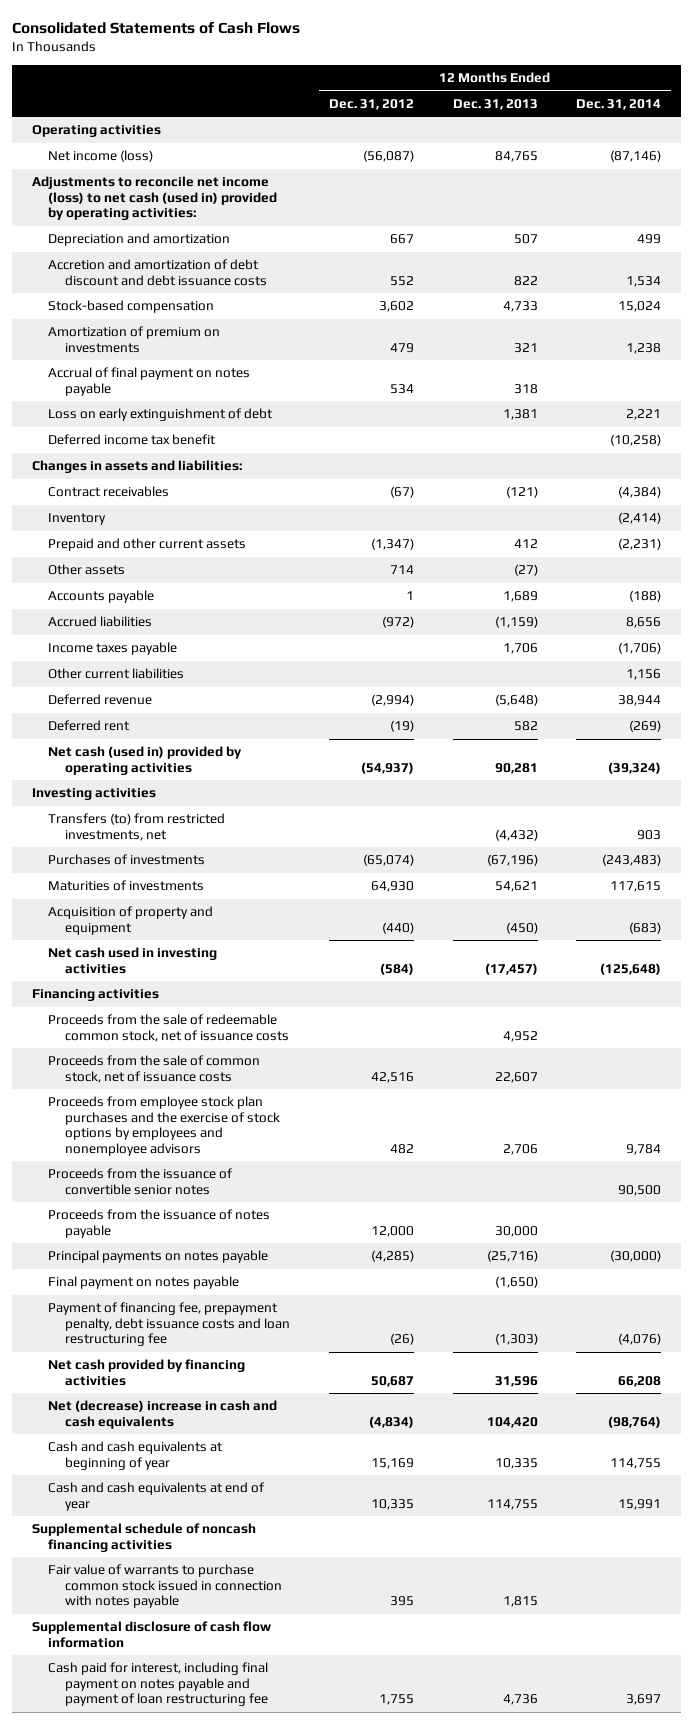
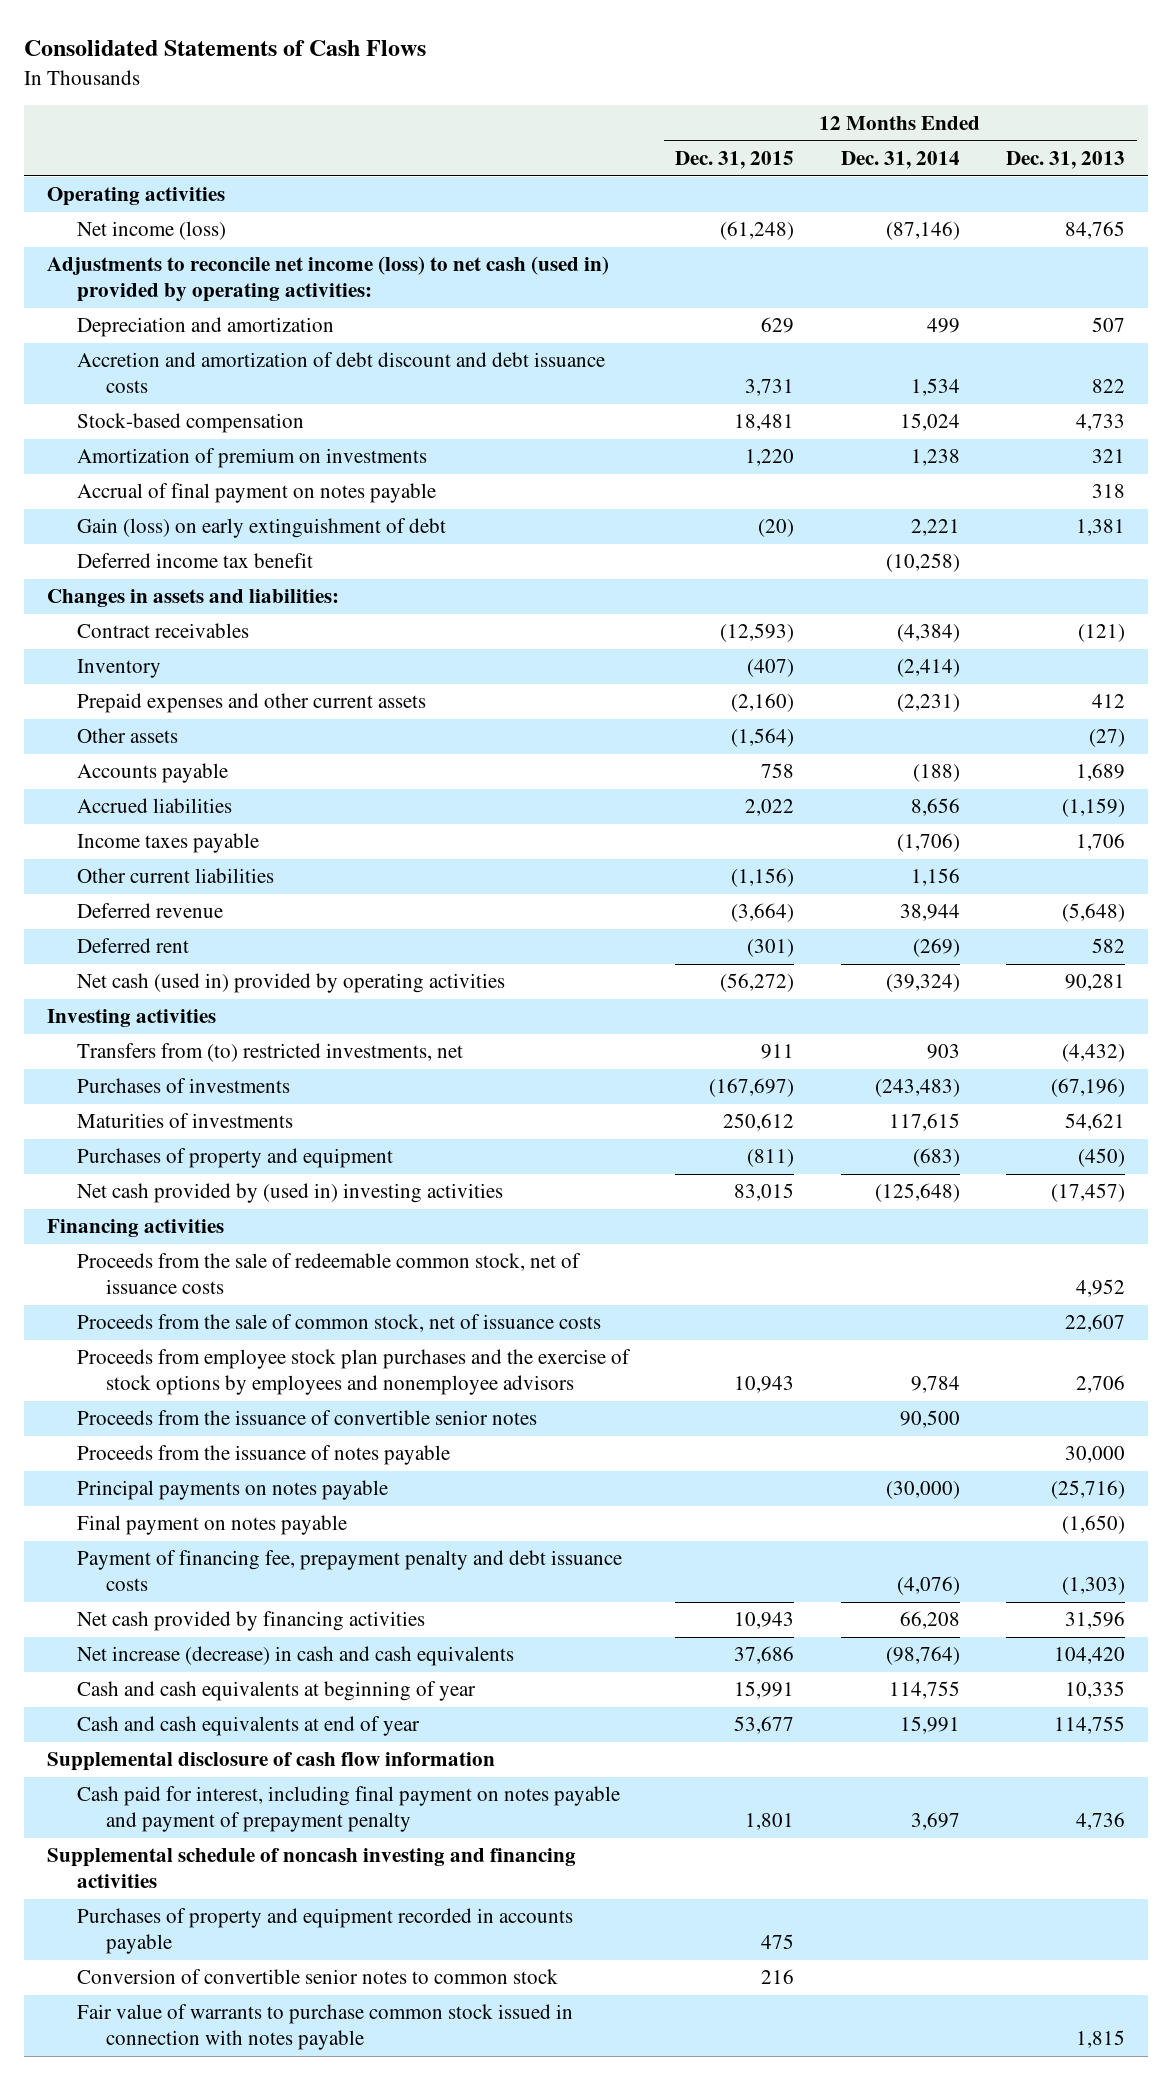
[328,98,414,110] Dec. 31, 2012 -> none
none -> [675,151,795,170] Dec. 31, 2015
[48,408,274,422] Loss on early extinguishment of debt -> [76,518,446,539] Gain (loss) on early extinguishment of debt
[48,538,247,552] Prepaid and other current assets -> [76,693,426,714] Prepaid expenses and other current assets
[48,813,226,841] Transfers (to) from restricted investments, net -> [76,1043,463,1063] Transfers from (to) restricted investments, net
[48,906,214,935] Acquisition of property and equipment -> [76,1148,393,1169] Purchases of property and equipment
[48,947,218,974] Net cash used in investing activities -> [76,1183,503,1204] Net cash provided by (used in) investing activities
[48,1302,290,1347] Payment of financing fee, prepayment penalty, debt issuance costs and loan restructuring fee -> [76,1550,622,1592] Payment of financing fee, prepayment penalty and debt issuance costs
[48,1400,278,1429] Net (decrease) increase in cash and cash equivalents -> [76,1646,514,1667] Net increase (decrease) in cash and cash equivalents
[31,1523,256,1552] Supplemental schedule of noncash financing activities -> none
[48,1662,269,1707] Cash paid for interest, including final payment on notes payable and payment of loan restructuring fee -> [76,1786,620,1833] Cash paid for interest, including final payment on notes payable and payment of prepayment penalty
none -> [47,1848,577,1889] Supplemental schedule of noncash investing and financing activities
none -> [76,1908,573,1955] Purchases of property and equipment recorded in accounts payable
none -> [76,1969,558,1985] Conversion of convertible senior notes to common stock
[48,1564,282,1609] Fair value of warrants to purchase common stock issued in connection with notes payable -> [76,2004,573,2051] Fair value of warrants to purchase common stock issued in connection with notes payable

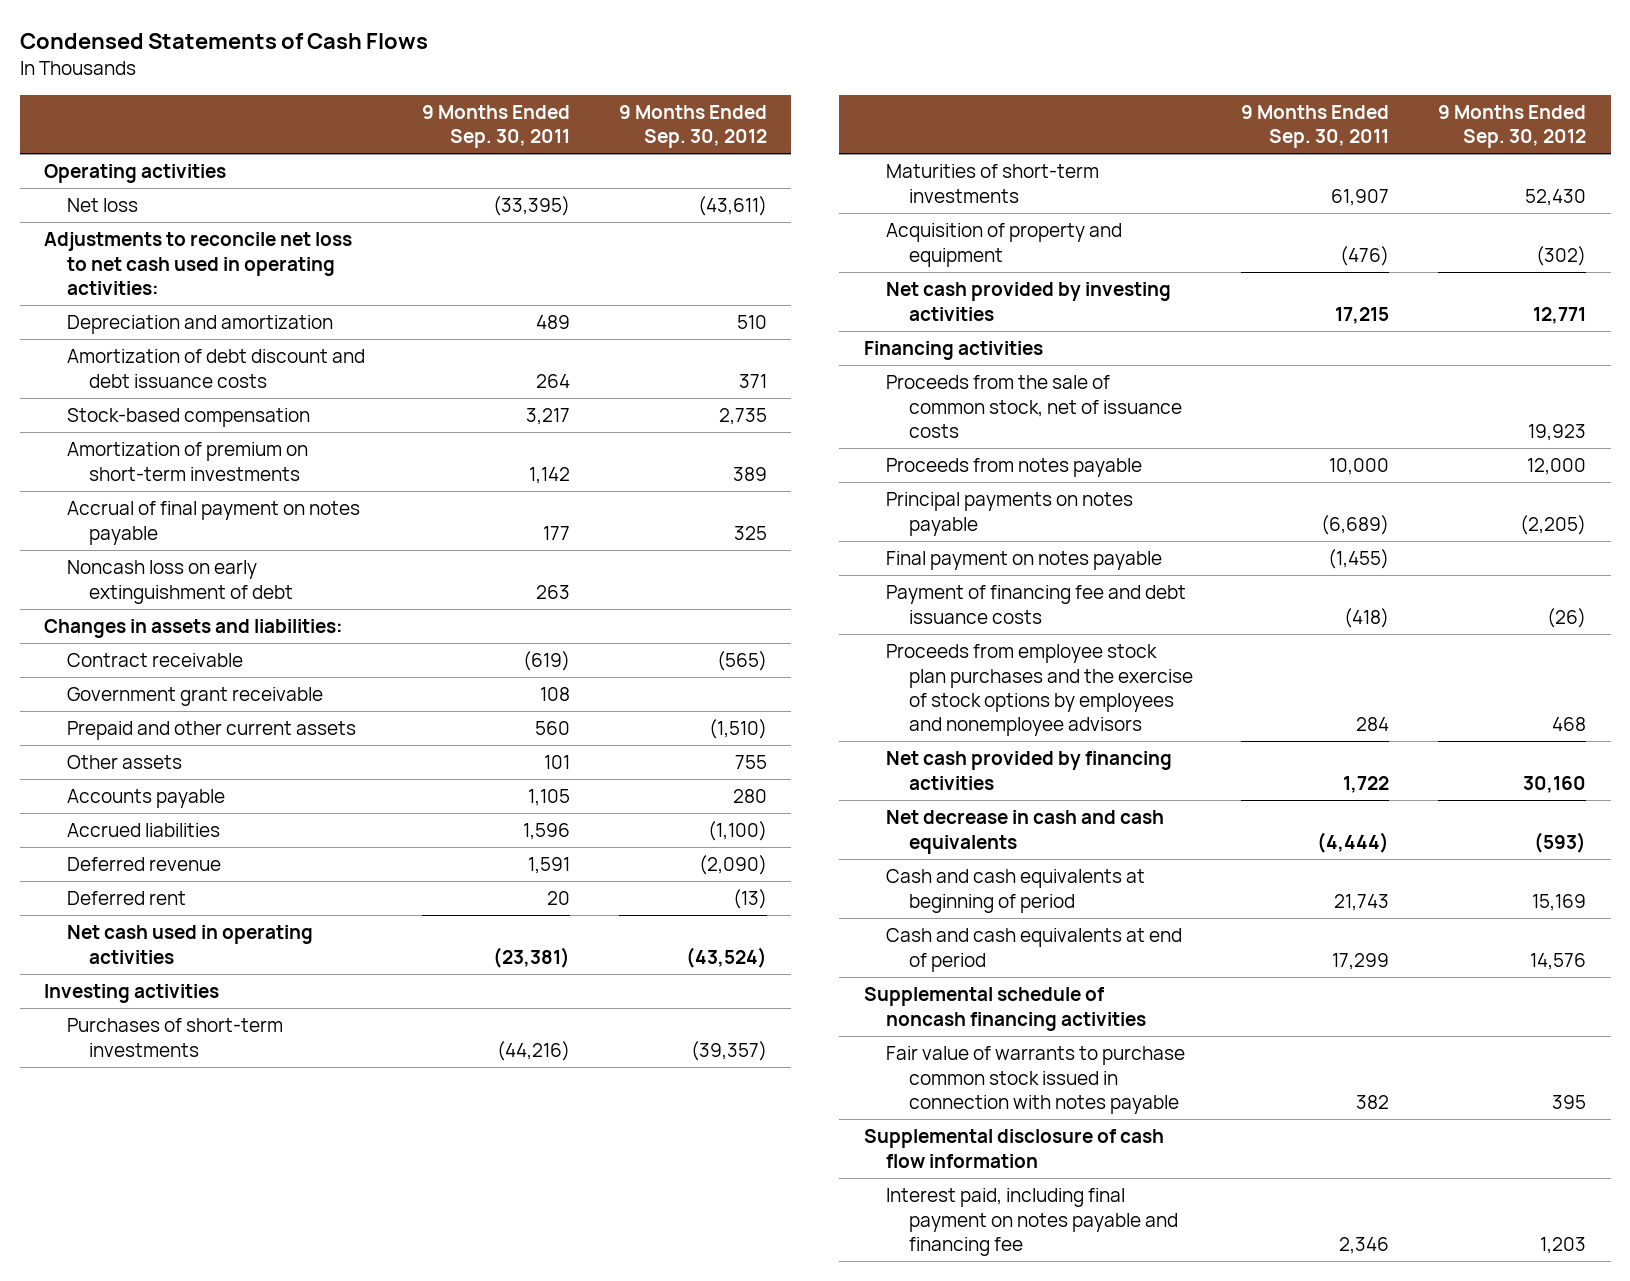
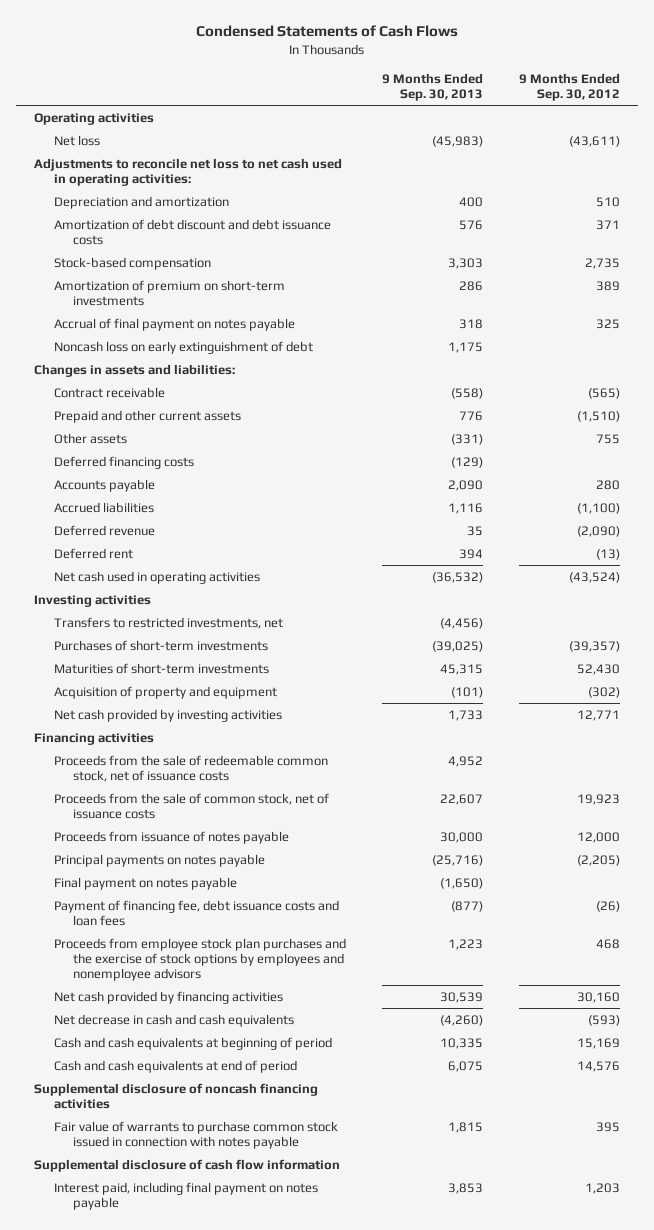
[421,104,570,149] 9 Months Ended Sep. 30, 2011 -> none
none -> [381,72,483,101] 9 Months Ended Sep. 30, 2013
[66,687,323,707] Government grant receivable -> none
none -> [53,455,194,469] Deferred financing costs
none -> [53,616,283,629] Transfers to restricted investments, net
none -> [53,754,328,782] Proceeds from the sale of redeemable common stock, net of issuance costs
[886,458,1143,478] Proceeds from notes payable -> [53,830,289,844] Proceeds from issuance of notes payable
[886,585,1187,624] Payment of financing fee and debt issuance costs -> [53,899,339,926] Payment of financing fee, debt issuance costs and loan fees
[863,987,1147,1031] Supplemental schedule of noncash financing activities -> [34,1082,319,1109] Supplemental disclosure of noncash financing activities
[886,1188,1178,1256] Interest paid, including final payment on notes payable and financing fee -> [53,1181,318,1210] Interest paid, including final payment on notes payable

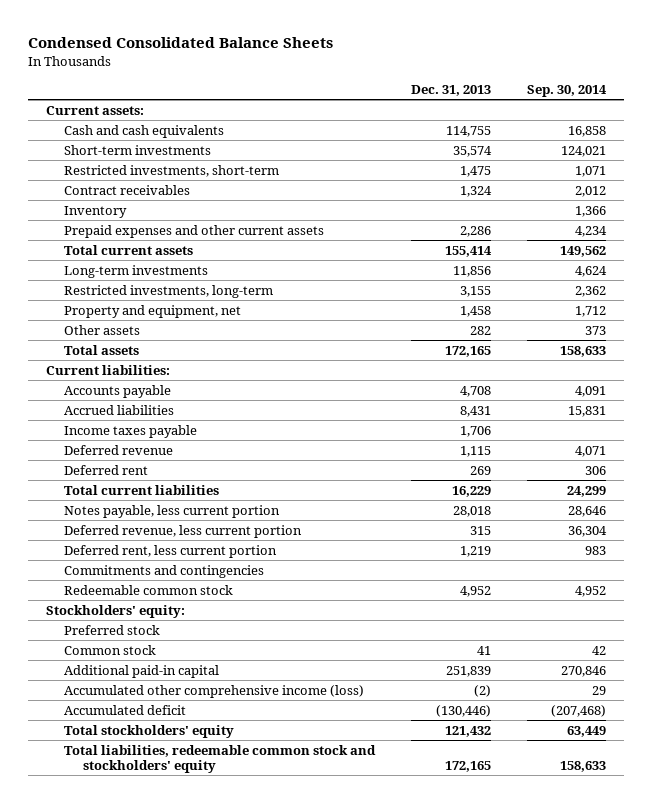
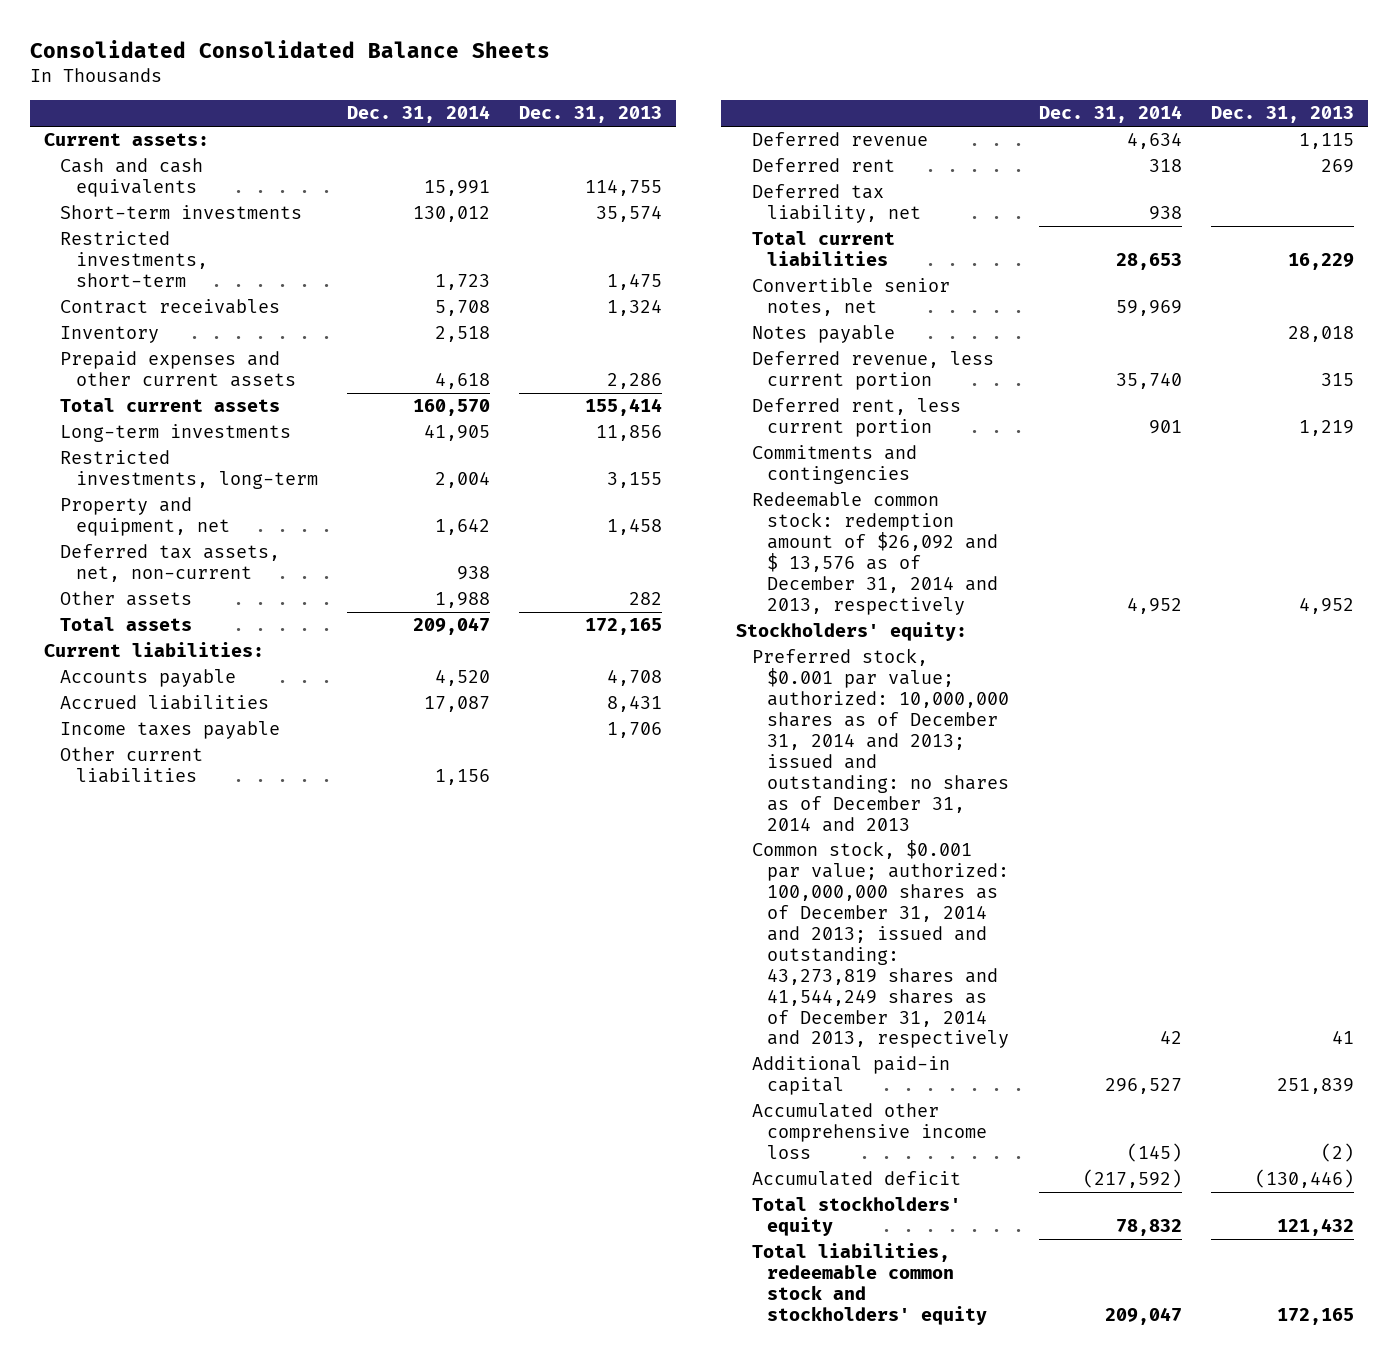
[27,37,333,49] Condensed Consolidated Balance Sheets -> [29,39,550,58] Consolidated Consolidated Balance Sheets
[527,84,608,97] Sep. 30, 2014 -> none
none -> [346,105,490,124] Dec. 31, 2014
none -> [60,544,281,583] Deferred tax assets, net, non-current
none -> [60,747,204,784] Other current liabilities
none -> [751,184,922,224] Deferred tax liability, net
none -> [751,278,950,317] Convertible senior notes, net
[64,504,281,518] Notes payable, less current portion -> [751,325,895,344] Notes payable
[64,584,234,595] Redeemable common stock -> [751,492,999,615] Redeemable common stock: redemption amount of $26,092 and $ 13,576 as of December 31, 2014 and 2013, respectively
[64,624,161,635] Preferred stock -> [751,648,1010,832] Preferred stock, $0.001 par value; authorized: 10,000,000 shares as of December 31, 2014 and 2013; issued and outstanding: no shares as of December 31, 2014 and 2013
[64,644,157,655] Common stock -> [751,840,1010,1049] Common stock, $0.001 par value; authorized: 100,000,000 shares as of December 31, 2014 and 2013; issued and outstanding: 43,273,819 shares and 41,544,249 shares as of December 31, 2014 and 2013, respectively
[64,684,365,698] Accumulated other comprehensive income (loss) -> [751,1103,988,1160] Accumulated other comprehensive income loss

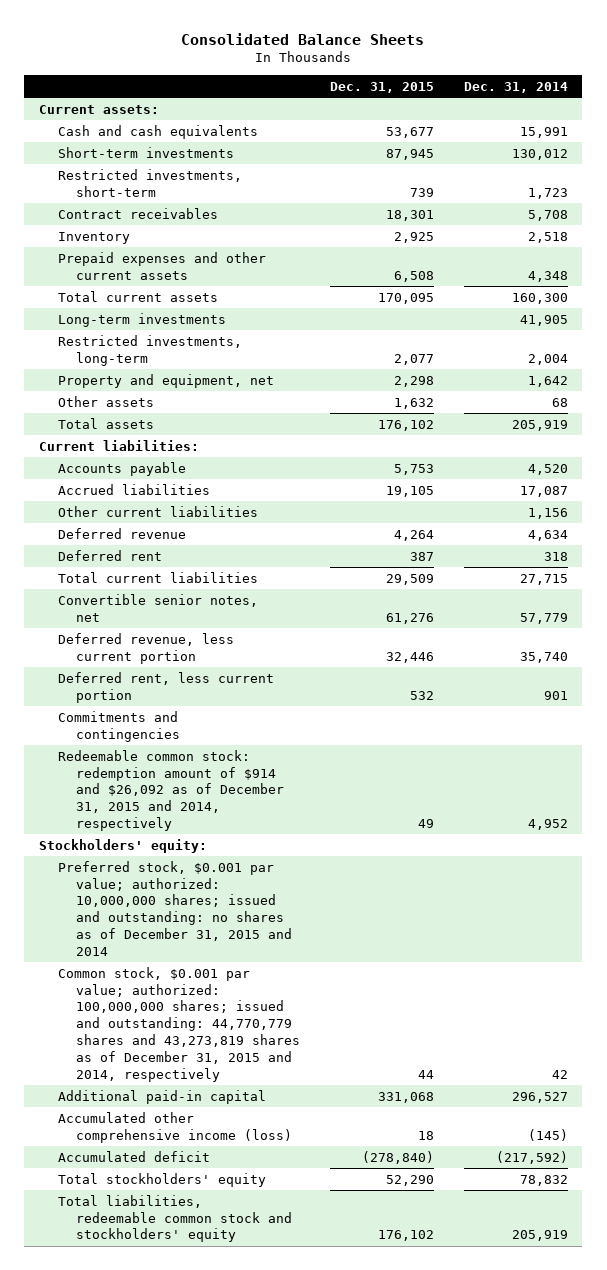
[29,39,550,58] Consolidated Consolidated Balance Sheets -> [181,32,425,45] Consolidated Balance Sheets
[518,106,662,124] Dec. 31, 2013 -> none
none -> [330,82,435,94] Dec. 31, 2015
[434,373,490,390] 4,618 -> [527,270,568,282] 4,348
[412,399,490,417] 160,570 -> [511,292,568,304] 160,300
[60,544,281,583] Deferred tax assets, net, non-current -> none
[434,592,490,609] 1,988 -> [551,397,568,407] 68
[412,617,490,636] 209,047 -> [511,419,568,431] 205,919
[60,721,281,740] Income taxes payable -> none
[751,184,922,224] Deferred tax liability, net -> none
[751,325,895,344] Notes payable -> none
[1115,253,1182,271] 28,653 -> [519,573,568,585] 27,715
[1115,300,1182,317] 59,969 -> [519,612,568,624] 57,779
[751,492,999,615] Redeemable common stock: redemption amount of $26,092 and $ 13,576 as of December 31, 2014 and 2013, respectively -> [57,749,285,831] Redeemable common stock: redemption amount of $914 and $26,092 as of December 31, 2015 and 2014, respectively
[751,648,1010,832] Preferred stock, $0.001 par value; authorized: 10,000,000 shares as of December 31, 2014 and 2013; issued and outstanding: no shares as of December 31, 2014 and 2013 -> [57,860,293,956] Preferred stock, $0.001 par value; authorized: 10,000,000 shares; issued and outstanding: no shares as of December 31, 2015 and 2014
[751,840,1010,1049] Common stock, $0.001 par value; authorized: 100,000,000 shares as of December 31, 2014 and 2013; issued and outstanding: 43,273,819 shares and 41,544,249 shares as of December 31, 2014 and 2013, respectively -> [57,966,301,1082] Common stock, $0.001 par value; authorized: 100,000,000 shares; issued and outstanding: 44,770,779 shares and 43,273,819 shares as of December 31, 2015 and 2014, respectively
[751,1103,988,1160] Accumulated other comprehensive income loss -> [57,1111,293,1143] Accumulated other comprehensive income (loss)
[1104,1307,1182,1326] 209,047 -> [511,1230,568,1242] 205,919

